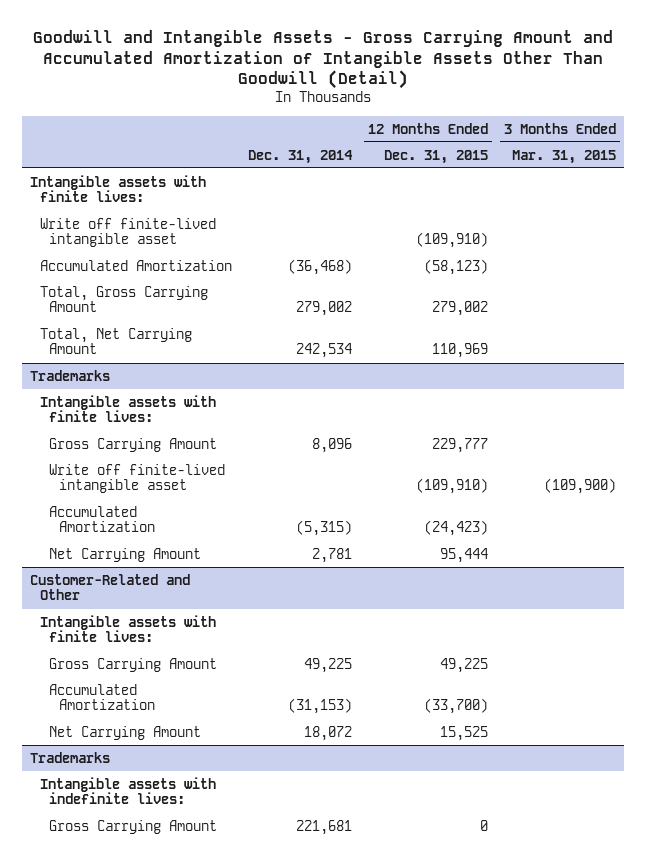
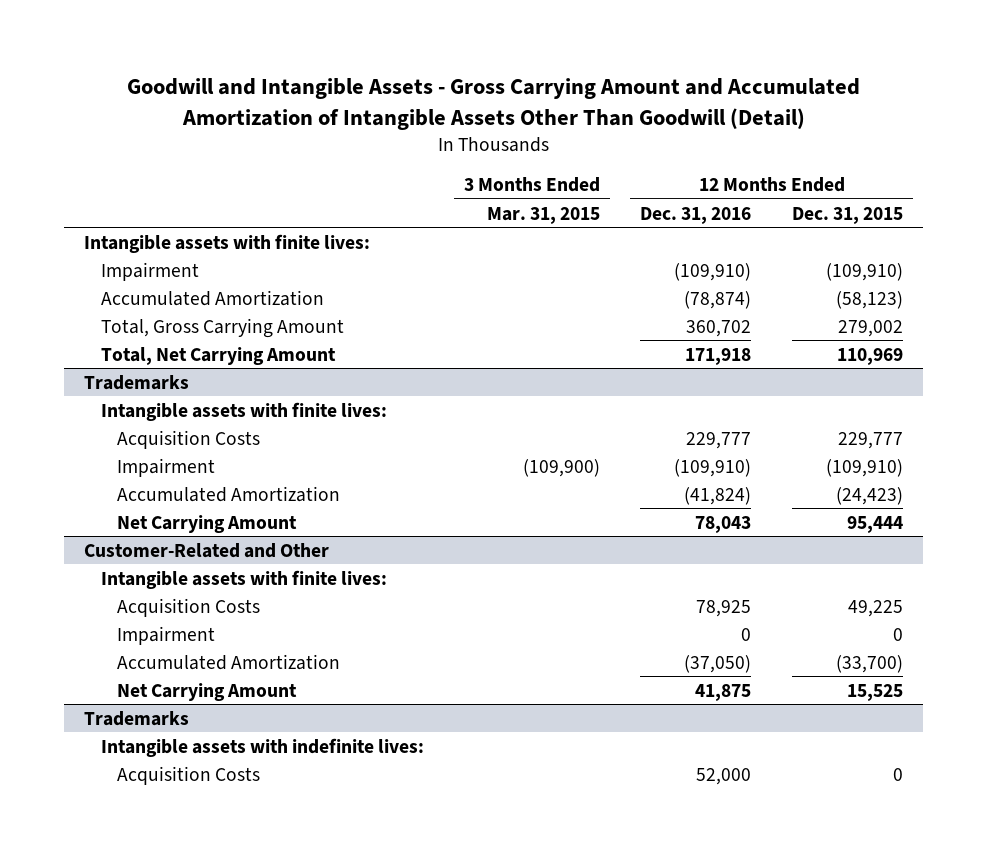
[247,149,353,164] Dec. 31, 2014 -> none
none -> [640,206,752,224] Dec. 31, 2016
[39,217,216,248] Write off finite-lived intangible asset -> [100,261,199,281] Impairment
[49,437,218,452] Gross Carrying Amount -> [117,429,261,449] Acquisition Costs
[49,463,226,494] Write off finite-lived intangible asset -> [117,457,216,477] Impairment
[49,657,218,672] Gross Carrying Amount -> [117,597,261,617] Acquisition Costs
none -> [117,625,216,645] Impairment
[49,819,218,834] Gross Carrying Amount -> [117,765,261,785] Acquisition Costs

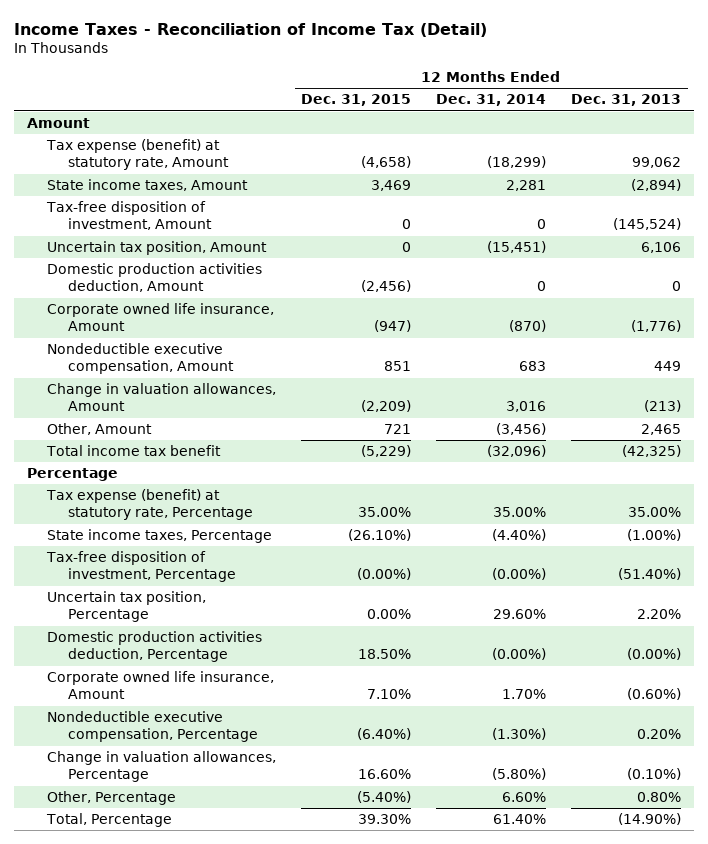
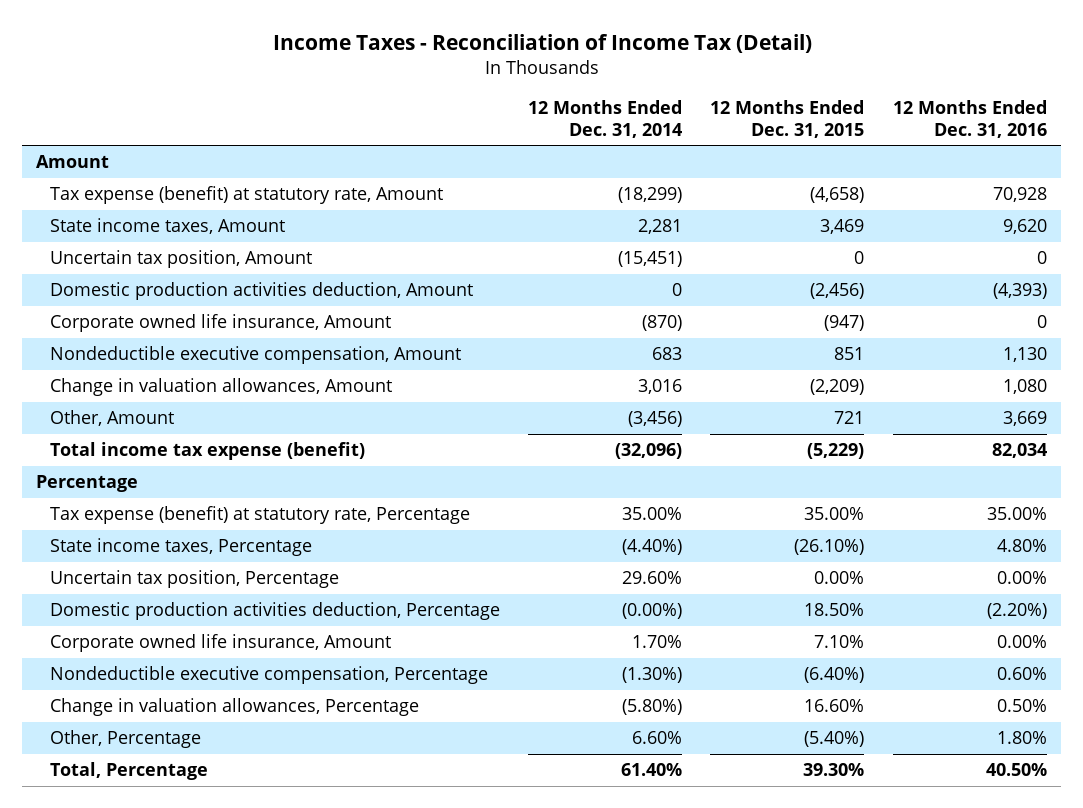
[571,94,682,107] Dec. 31, 2013 -> none
none -> [892,99,1047,138] 12 Months Ended Dec. 31, 2016
[46,200,213,231] Tax-free disposition of investment, Amount -> none
[46,444,222,456] Total income tax benefit -> [49,442,365,461] Total income tax expense (benefit)
[46,550,237,583] Tax-free disposition of investment, Percentage -> none

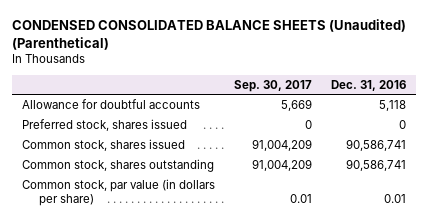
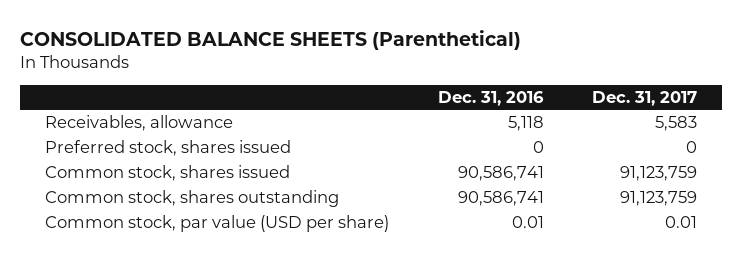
[12,18,407,50] CONDENSED CONSOLIDATED BALANCE SHEETS (Unaudited) (Parenthetical) -> [20,29,522,50] CONSOLIDATED BALANCE SHEETS (Parenthetical)
[233,79,312,92] Sep. 30, 2017 -> none
none -> [592,90,698,106] Dec. 31, 2017
[21,99,200,110] Allowance for doubtful accounts -> [44,115,233,132] Receivables, allowance
[21,179,215,207] Common stock, par value (in dollars per share) -> [44,215,389,233] Common stock, par value (USD per share)

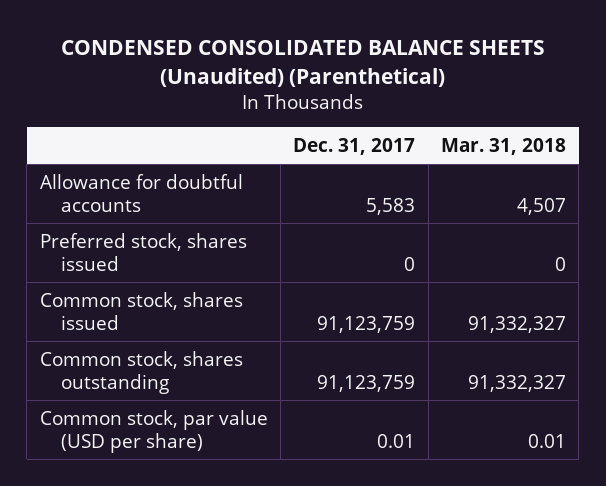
[20,29,522,50] CONSOLIDATED BALANCE SHEETS (Parenthetical) -> [60,40,545,87] CONDENSED CONSOLIDATED BALANCE SHEETS (Unaudited) (Parenthetical)
[437,90,544,106] Dec. 31, 2016 -> none
none -> [440,137,566,155] Mar. 31, 2018
[44,115,233,132] Receivables, allowance -> [39,173,243,212] Allowance for doubtful accounts

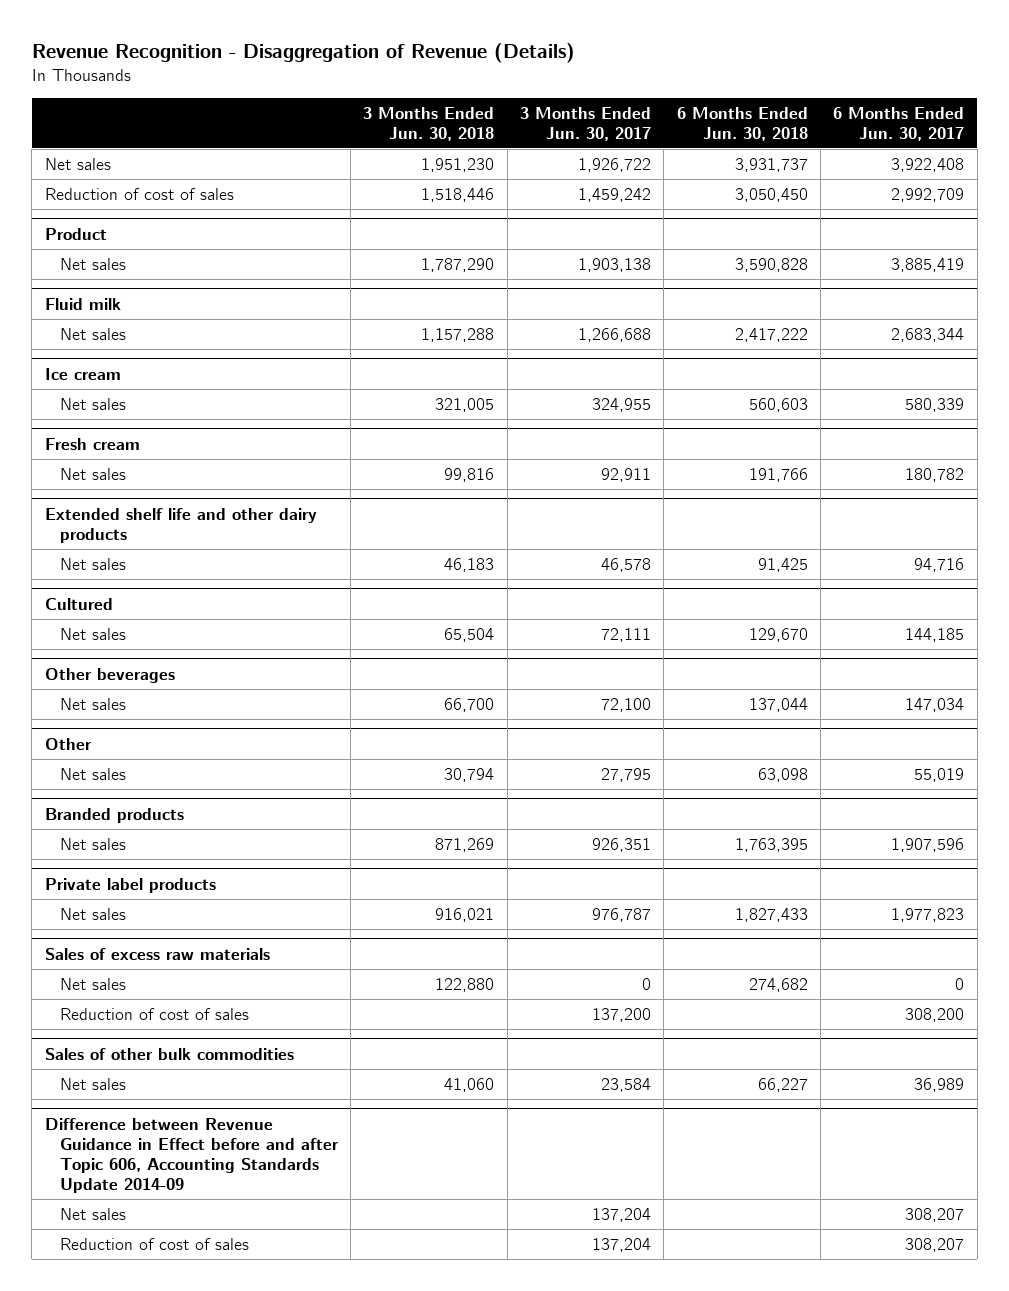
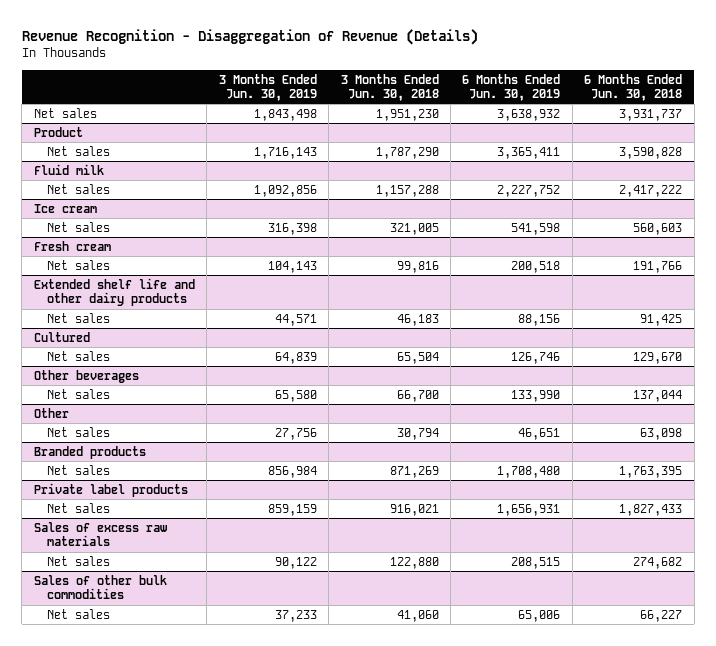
[519,106,651,141] 3 Months Ended Jun. 30, 2017 -> none
[833,106,965,141] 6 Months Ended Jun. 30, 2017 -> none
none -> [218,73,317,101] 3 Months Ended Jun. 30, 2019
none -> [462,73,561,101] 6 Months Ended Jun. 30, 2019
[44,187,234,200] Reduction of cost of sales -> none
[59,1007,249,1020] Reduction of cost of sales -> none
[44,1117,339,1193] Difference between Revenue Guidance in Effect before and after Topic 606, Accounting Standards Update 2014-09 -> none
[59,1207,126,1220] Net sales -> none
[59,1237,249,1250] Reduction of cost of sales -> none

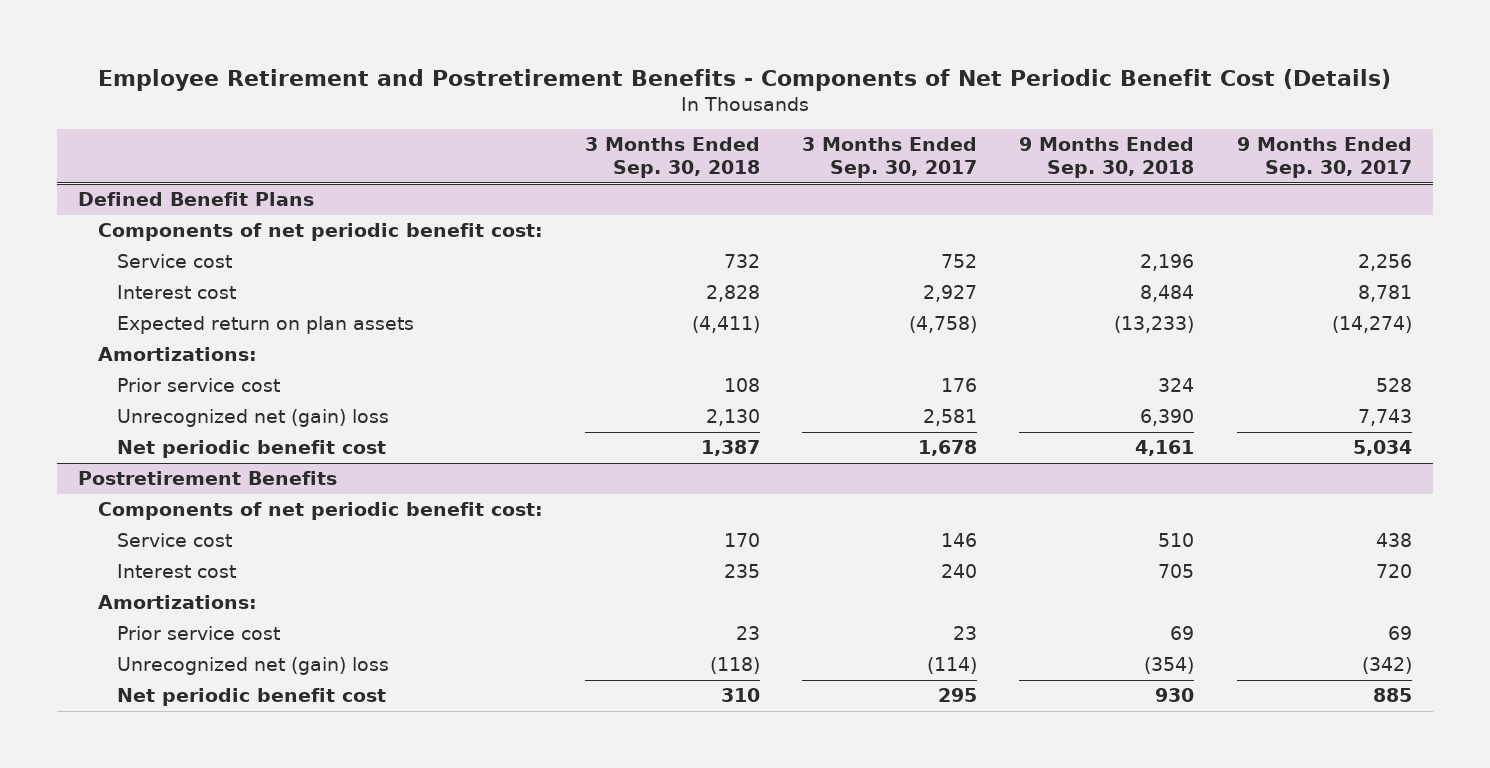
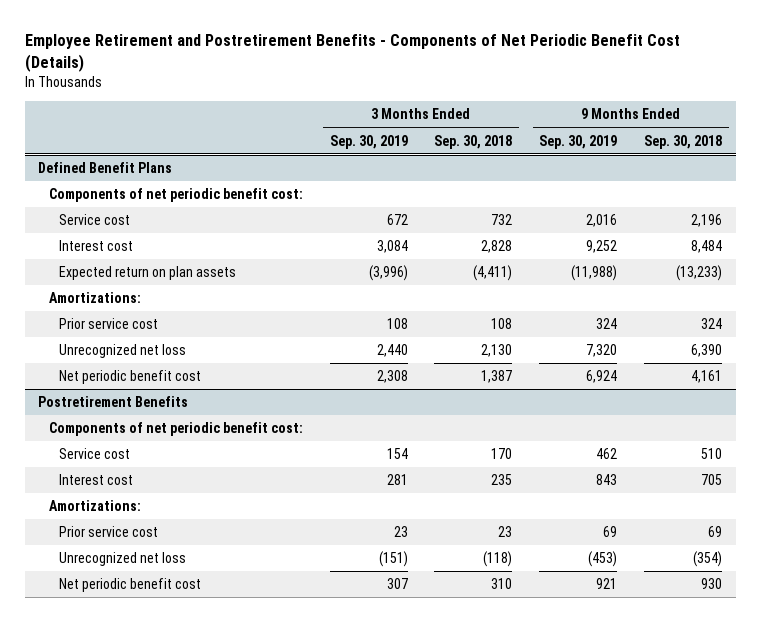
[802,137,978,179] 3 Months Ended Sep. 30, 2017 -> none
[1236,137,1412,179] 9 Months Ended Sep. 30, 2017 -> none
none -> [329,134,408,149] Sep. 30, 2019
none -> [539,134,618,149] Sep. 30, 2019
[116,409,389,428] Unrecognized net (gain) loss -> [59,344,187,359] Unrecognized net loss
[116,657,389,676] Unrecognized net (gain) loss -> [59,552,187,567] Unrecognized net loss

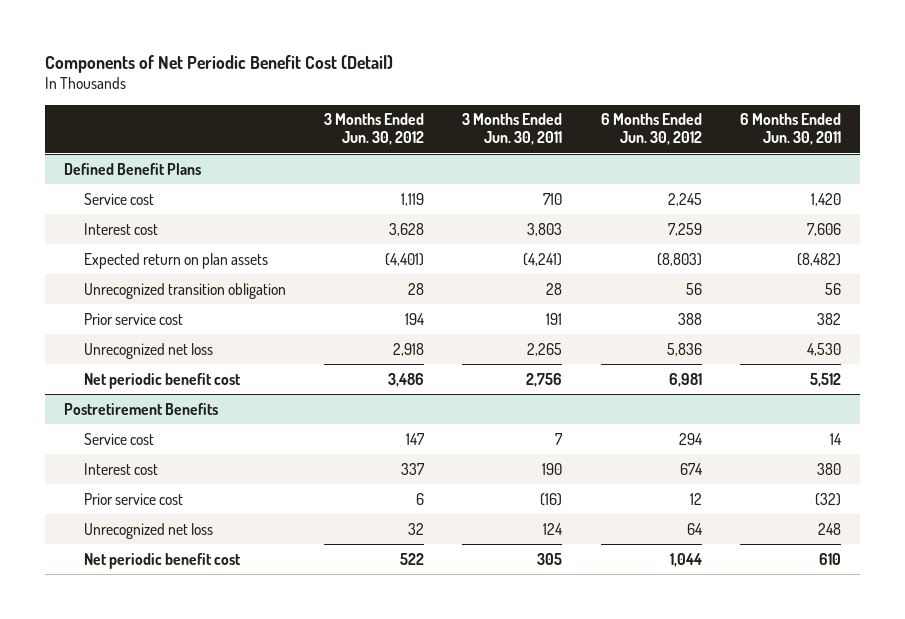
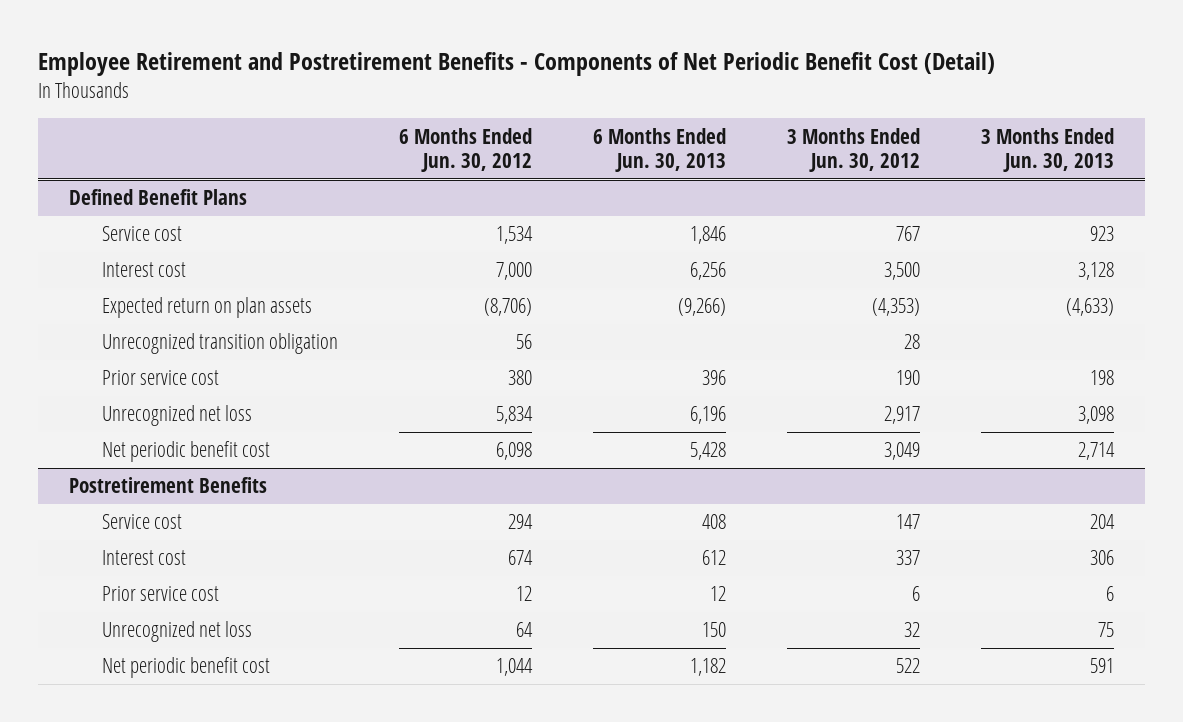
[44,54,393,73] Components of Net Periodic Benefit Cost (Detail) -> [38,52,996,77] Employee Retirement and Postretirement Benefits - Components of Net Periodic Benefit Cost (Detail)
[462,113,563,146] 3 Months Ended Jun. 30, 2011 -> none
[740,113,842,146] 6 Months Ended Jun. 30, 2011 -> none
none -> [592,127,726,172] 6 Months Ended Jun. 30, 2013
none -> [981,127,1115,172] 3 Months Ended Jun. 30, 2013
[401,192,425,206] 1,119 -> [896,226,921,242] 767
[667,192,702,206] 2,245 -> [495,226,533,245] 1,534
[389,222,425,236] 3,628 -> [884,262,921,281] 3,500
[667,222,702,236] 7,259 -> [495,262,532,281] 7,000
[385,252,425,266] (4,401) -> [872,298,921,317] (4,353)
[656,252,702,266] (8,803) -> [483,298,532,317] (8,706)
[405,312,426,325] 194 -> [896,370,921,386] 190
[677,312,702,325] 388 -> [507,370,532,386] 380
[393,342,425,356] 2,918 -> [884,406,921,425] 2,917
[666,342,702,356] 5,836 -> [495,406,533,425] 5,834
[388,372,425,387] 3,486 -> [884,442,921,461] 3,049
[668,372,702,387] 6,981 -> [495,442,532,461] 6,098

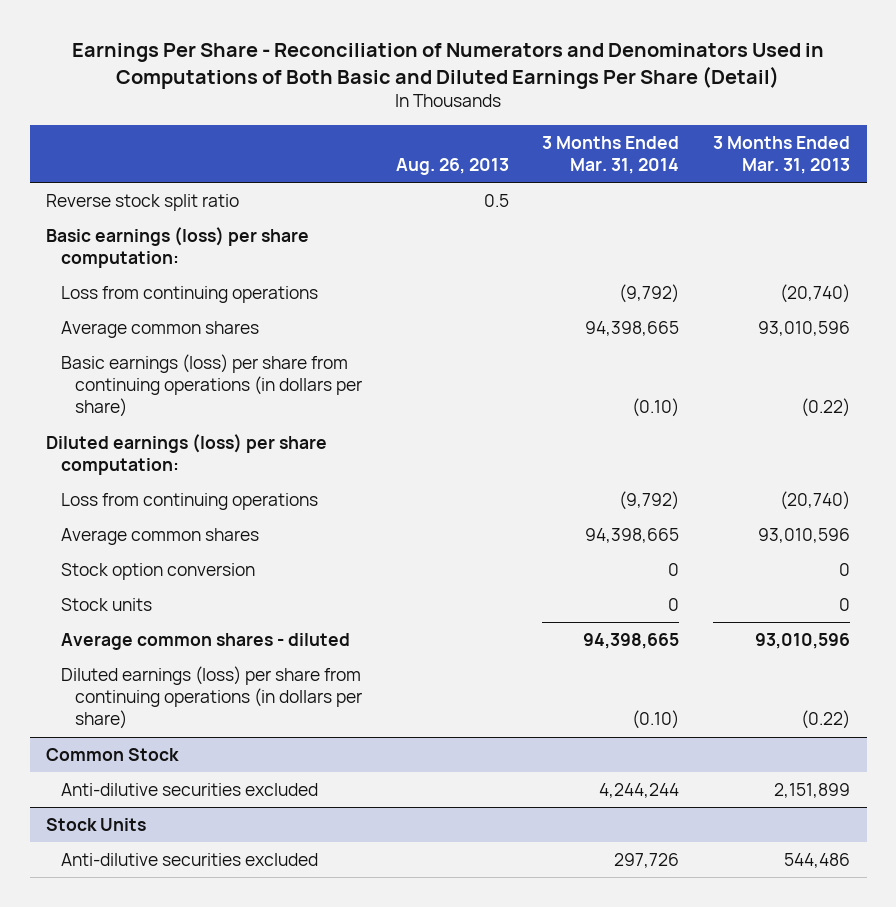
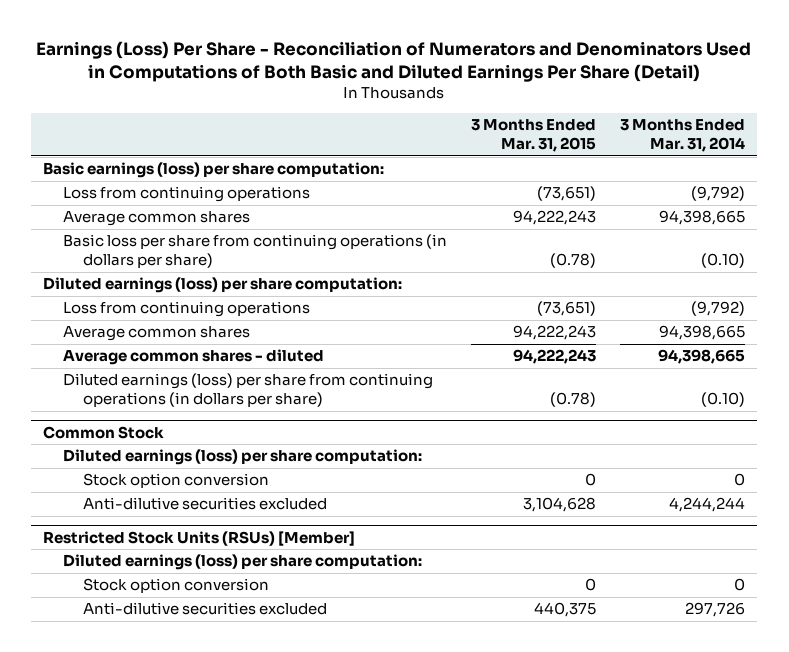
[72,42,825,89] Earnings Per Share - Reconciliation of Numerators and Denominators Used in Computations of Both Basic and Diluted Earnings Per Share (Detail) -> [36,40,752,82] Earnings (Loss) Per Share - Reconciliation of Numerators and Denominators Used in Computations of Both Basic and Diluted Earnings Per Share (Detail)
[395,157,509,175] Aug. 26, 2013 -> none
[712,135,850,174] 3 Months Ended Mar. 31, 2013 -> none
none -> [471,119,597,153] 3 Months Ended Mar. 31, 2015
[46,193,240,211] Reverse stock split ratio -> none
[60,353,362,418] Basic earnings (loss) per share from continuing operations (in dollars per share) -> [63,234,448,269] Basic loss per share from continuing operations (in dollars per share)
[60,562,255,580] Stock option conversion -> none
[60,597,152,611] Stock units -> none
none -> [63,449,423,466] Diluted earnings (loss) per share computation:
none -> [83,473,270,489] Stock option conversion
[46,817,147,831] Stock Units -> none
none -> [43,530,356,546] Restricted Stock Units (RSUs) [Member]
none -> [63,554,423,571] Diluted earnings (loss) per share computation:
none -> [83,578,270,594] Stock option conversion

